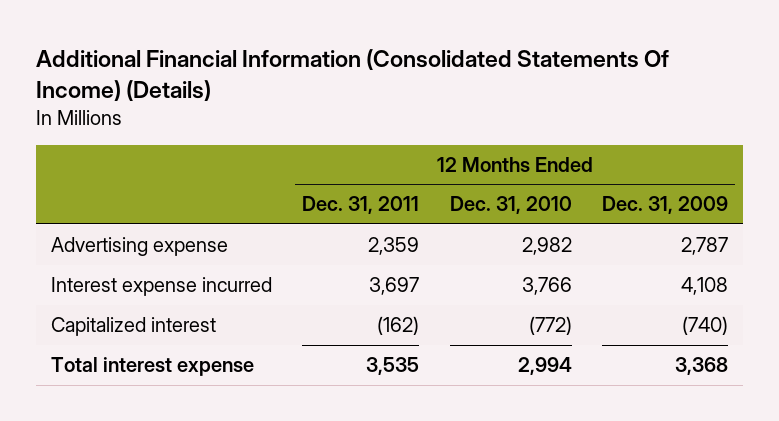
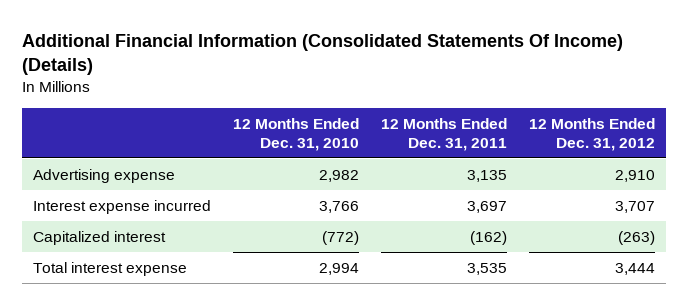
[601,196,728,215] Dec. 31, 2009 -> none
none -> [529,117,656,151] 12 Months Ended Dec. 31, 2012
[368,237,420,256] 2,359 -> [467,169,508,182] 3,135

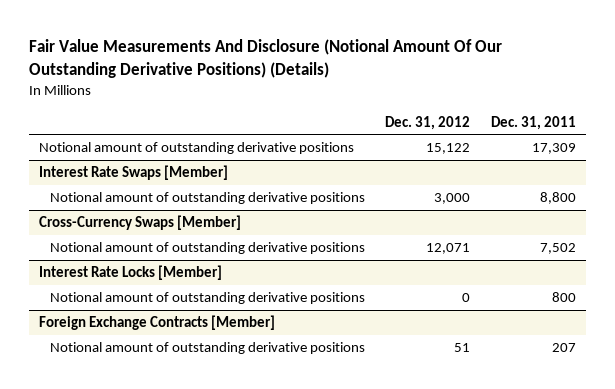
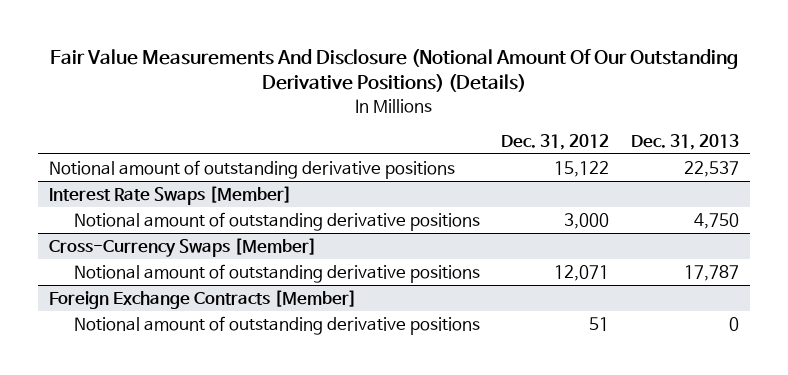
[490,115,576,130] Dec. 31, 2011 -> none
none -> [631,134,740,151] Dec. 31, 2013
[39,265,223,281] Interest Rate Locks [Member] -> none
[49,292,365,305] Notional amount of outstanding derivative positions -> none

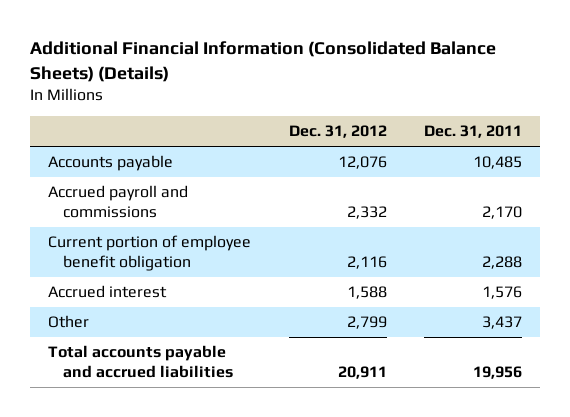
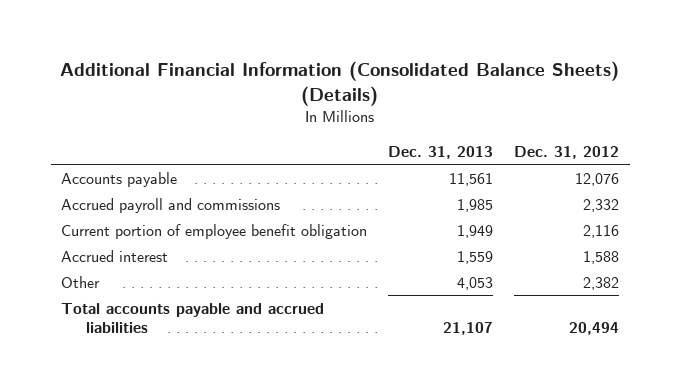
[423,125,522,139] Dec. 31, 2011 -> none
none -> [388,145,494,159] Dec. 31, 2013
[346,316,387,330] 2,799 -> [583,276,620,290] 2,382
[337,365,387,379] 20,911 -> [569,322,620,336] 20,494

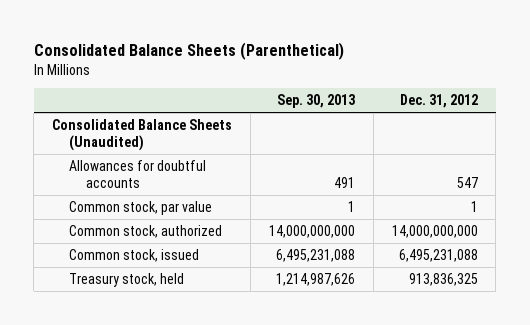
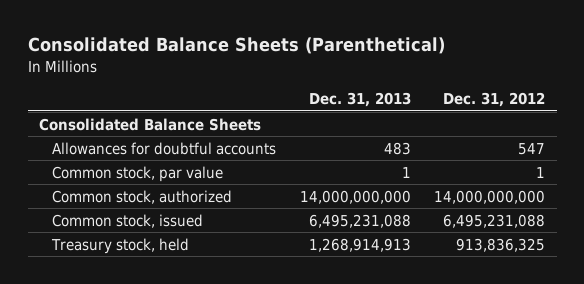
[276,94,355,109] Sep. 30, 2013 -> none
none -> [308,92,411,108] Dec. 31, 2013
[52,118,233,151] Consolidated Balance Sheets (Unaudited) -> [39,117,262,131] Consolidated Balance Sheets

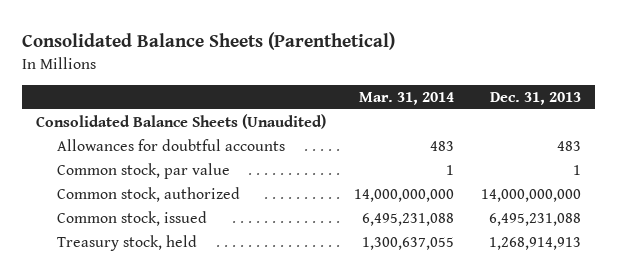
[443,92,546,108] Dec. 31, 2012 -> none
none -> [358,92,454,106] Mar. 31, 2014
[39,117,262,131] Consolidated Balance Sheets -> [36,113,327,129] Consolidated Balance Sheets (Unaudited)

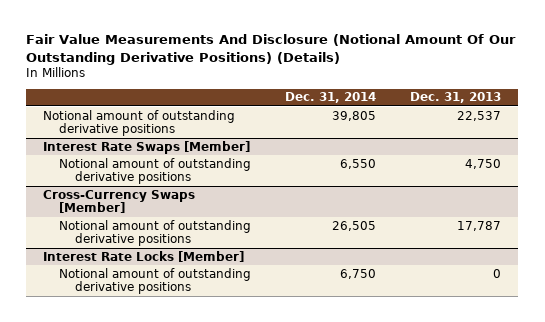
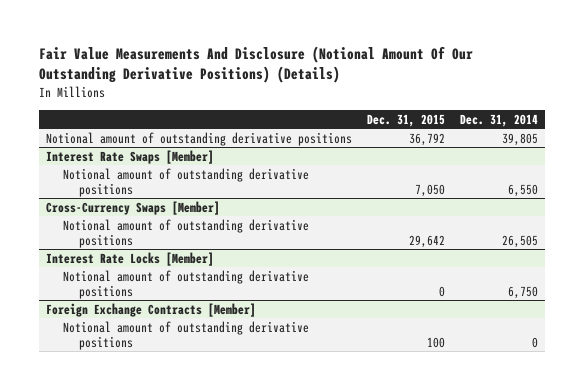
[410,92,502,104] Dec. 31, 2013 -> none
none -> [367,113,446,127] Dec. 31, 2015
none -> [46,302,257,317] Foreign Exchange Contracts [Member]
none -> [62,320,309,350] Notional amount of outstanding derivative positions

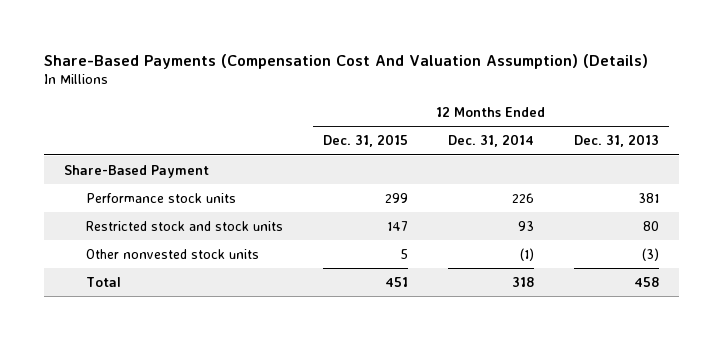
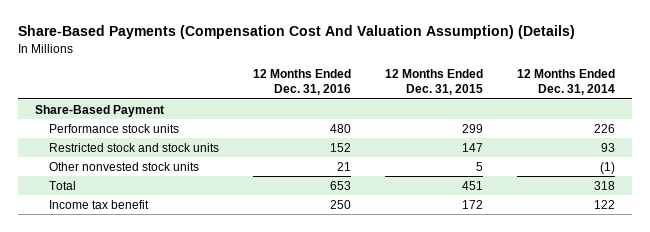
[574,134,660,148] Dec. 31, 2013 -> none
none -> [253,69,352,96] 12 Months Ended Dec. 31, 2016
none -> [49,199,150,209] Income tax benefit

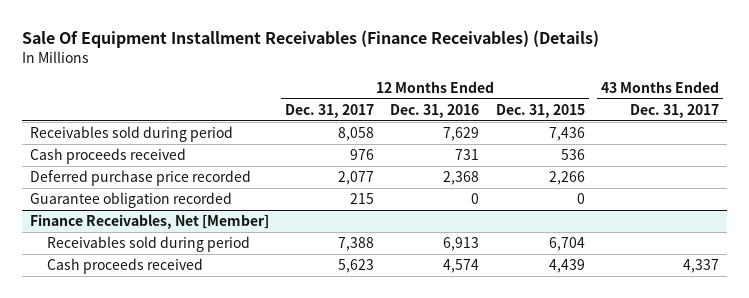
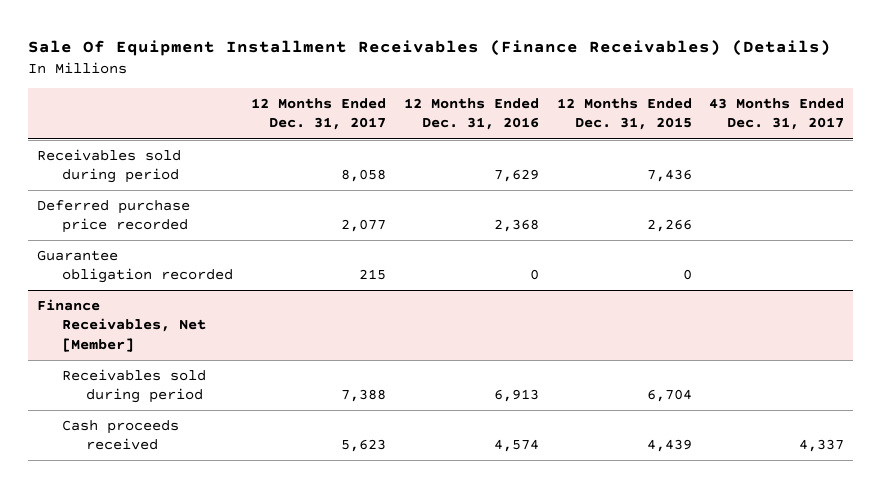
[30,148,187,165] Cash proceeds received -> none

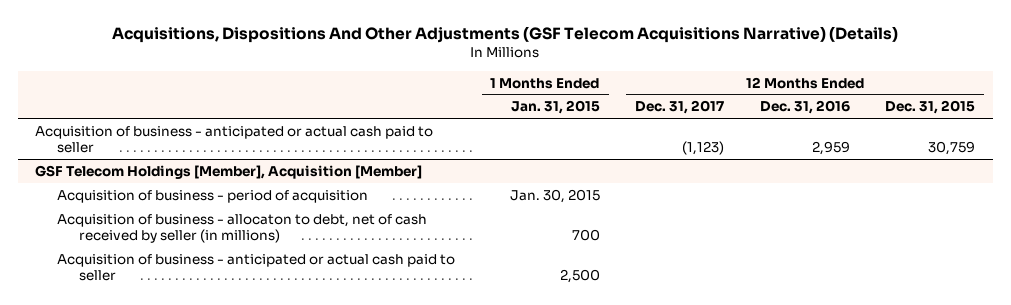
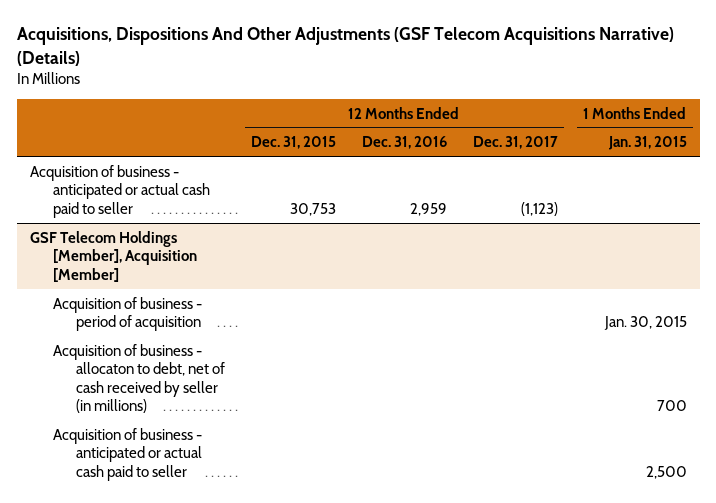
[928,140,976,155] 30,759 -> [290,202,337,216] 30,753

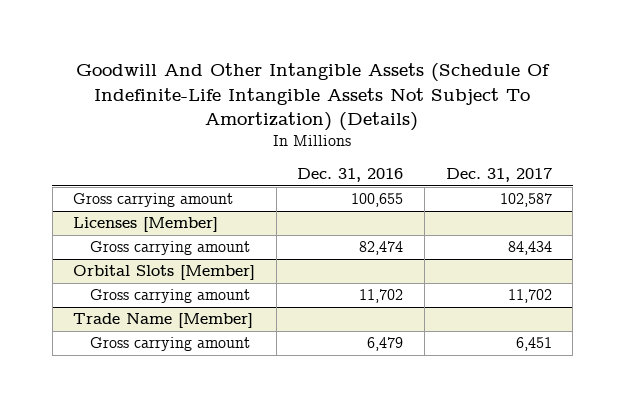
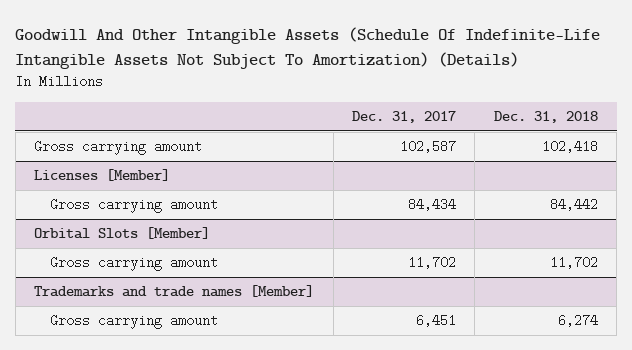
[297,168,404,183] Dec. 31, 2016 -> none
none -> [493,111,598,124] Dec. 31, 2018
[73,313,254,329] Trade Name [Member] -> [34,285,315,298] Trademarks and trade names [Member]

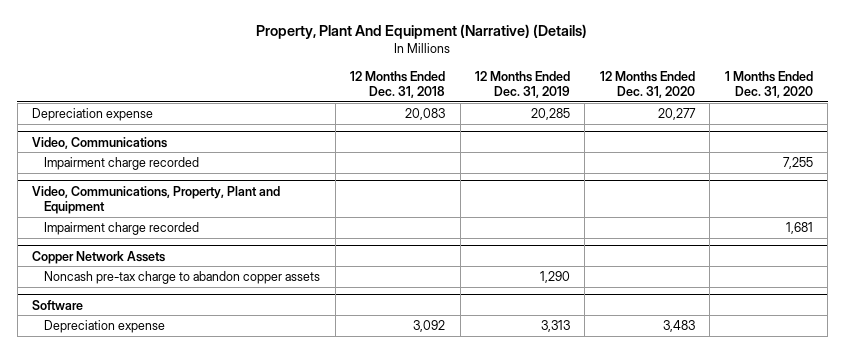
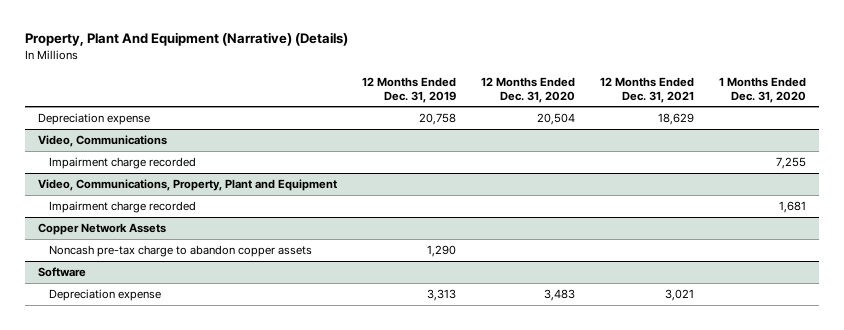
[350,70,446,99] 12 Months Ended Dec. 31, 2018 -> none
none -> [600,76,695,103] 12 Months Ended Dec. 31, 2021
[531,108,571,121] 20,285 -> [418,112,456,125] 20,758
[657,108,696,121] 20,277 -> [537,112,576,125] 20,504

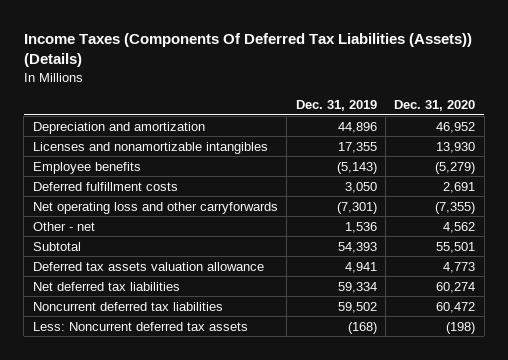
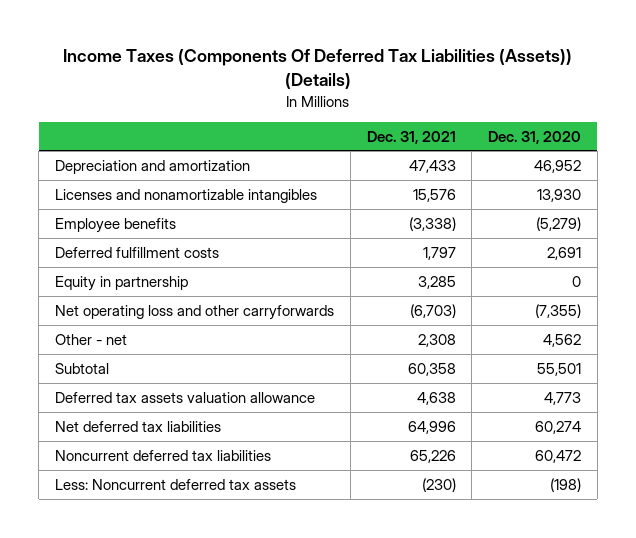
[295,100,377,112] Dec. 31, 2019 -> none
none -> [366,130,456,144] Dec. 31, 2021
none -> [55,275,189,291] Equity in partnership

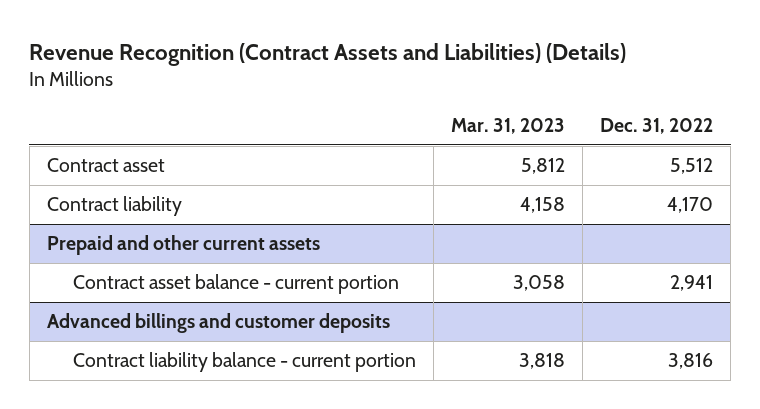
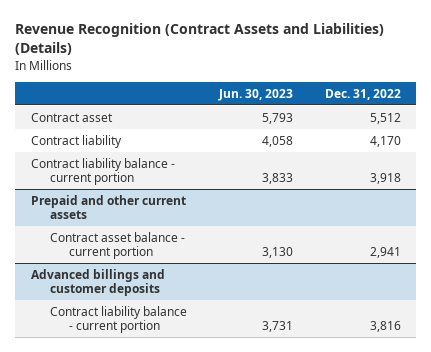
[451,117,566,134] Mar. 31, 2023 -> none
none -> [217,88,293,101] Jun. 30, 2023
none -> [30,157,175,186] Contract liability balance - current portion

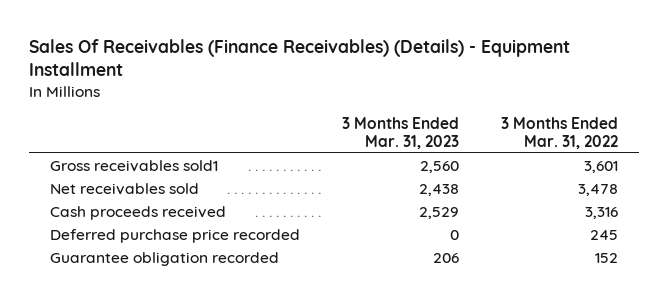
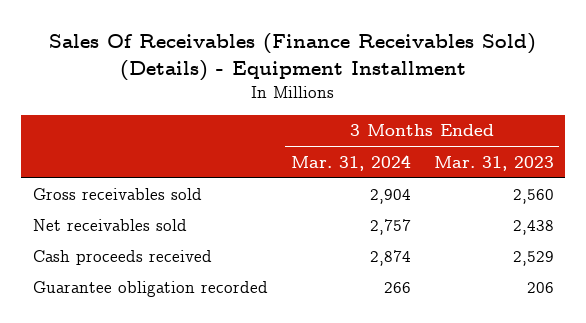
[28,38,570,77] Sales Of Receivables (Finance Receivables) (Details) - Equipment Installment -> [49,32,537,81] Sales Of Receivables (Finance Receivables Sold) (Details) - Equipment Installment
[501,116,619,150] 3 Months Ended Mar. 31, 2022 -> none
none -> [290,154,411,171] Mar. 31, 2024
[49,159,218,172] Gross receivables sold1 -> [32,187,202,200] Gross receivables sold
[49,228,300,243] Deferred purchase price recorded -> none

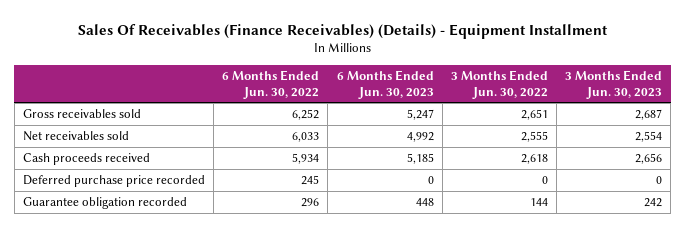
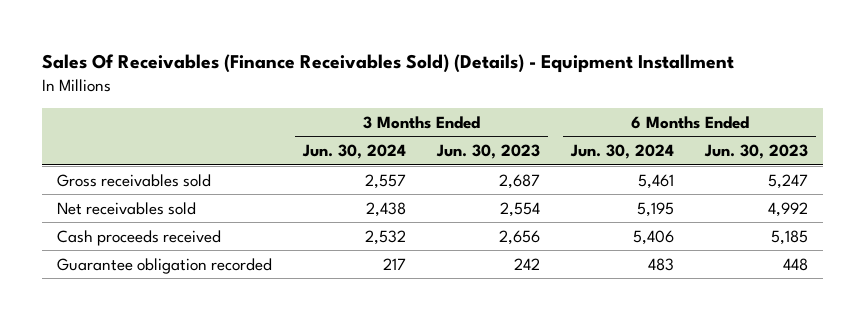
[77,23,608,39] Sales Of Receivables (Finance Receivables) (Details) - Equipment Installment -> [41,54,734,74] Sales Of Receivables (Finance Receivables Sold) (Details) - Equipment Installment
[222,70,320,99] 6 Months Ended Jun. 30, 2022 -> none
[450,70,548,99] 3 Months Ended Jun. 30, 2022 -> none
none -> [302,144,407,160] Jun. 30, 2024
none -> [570,144,675,160] Jun. 30, 2024
[23,175,206,188] Deferred purchase price recorded -> none

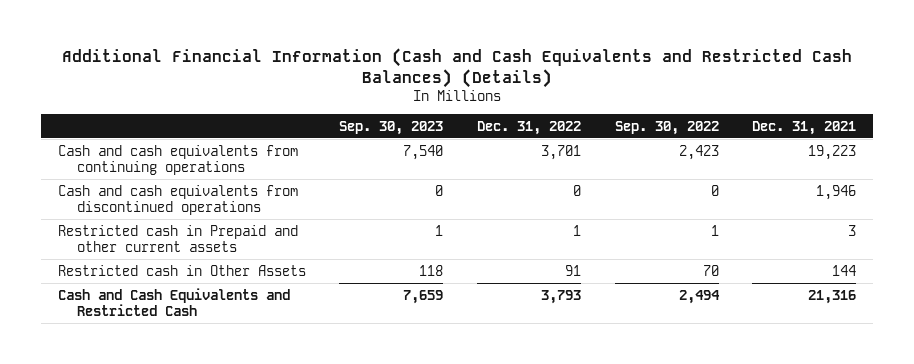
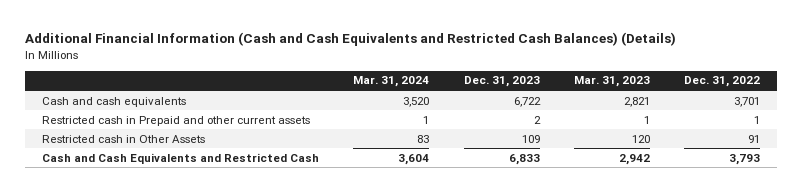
[339,120,444,135] Sep. 30, 2023 -> none
[614,120,719,135] Sep. 30, 2022 -> none
[752,120,857,135] Dec. 31, 2021 -> none
none -> [353,76,430,88] Mar. 31, 2024
none -> [463,76,540,88] Dec. 31, 2023
none -> [573,76,650,88] Mar. 31, 2023
[57,184,298,215] Cash and cash equivalents from discontinued operations -> none
[57,144,298,175] Cash and cash equivalents from continuing operations -> [42,96,187,107] Cash and cash equivalents

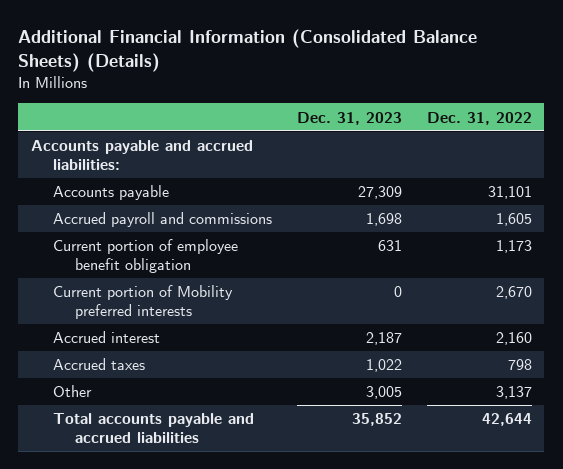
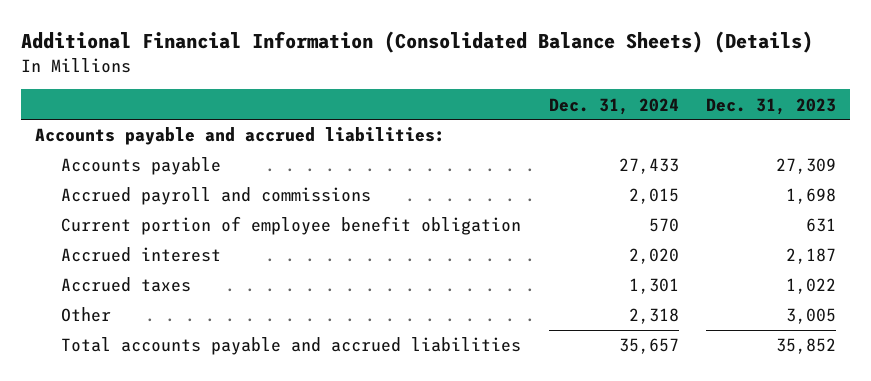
[426,111,532,125] Dec. 31, 2022 -> none
none -> [548,97,679,115] Dec. 31, 2024
[52,285,233,319] Current portion of Mobility preferred interests -> none

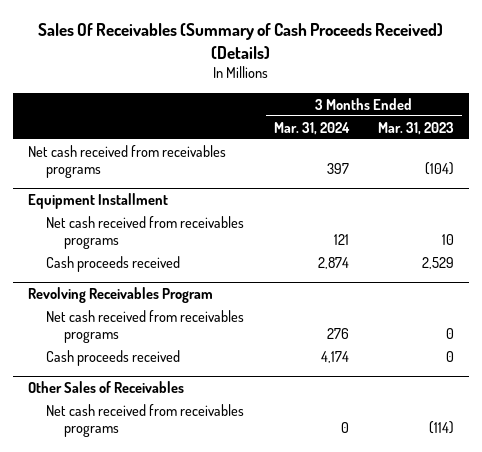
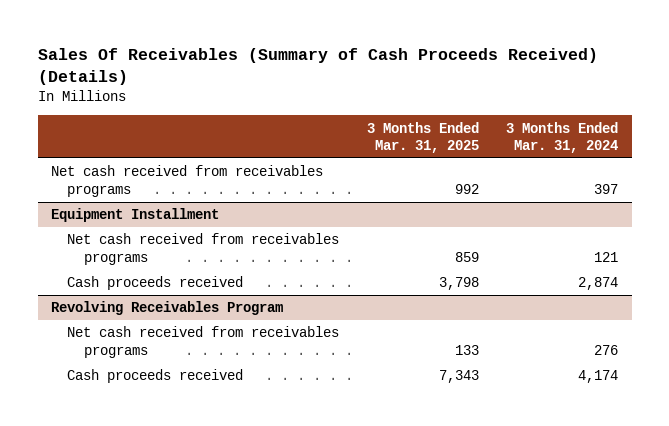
[378,121,455,135] Mar. 31, 2023 -> none
none -> [366,121,479,153] 3 Months Ended Mar. 31, 2025
[27,381,184,394] Other Sales of Receivables -> none
[45,403,244,437] Net cash received from receivables programs -> none

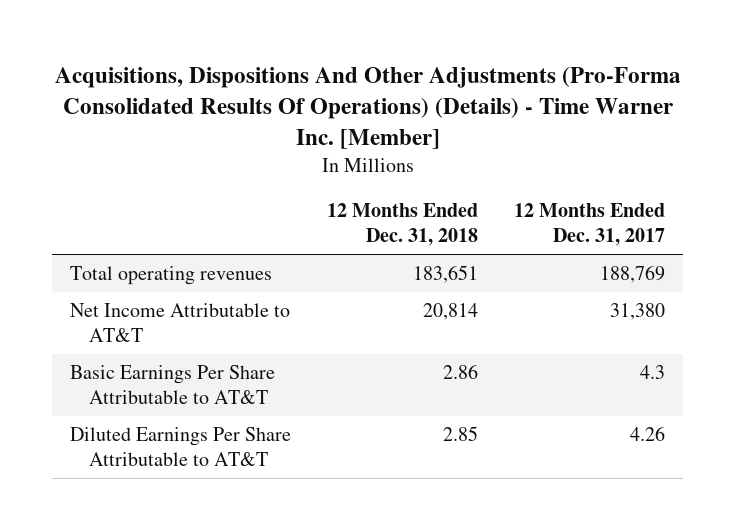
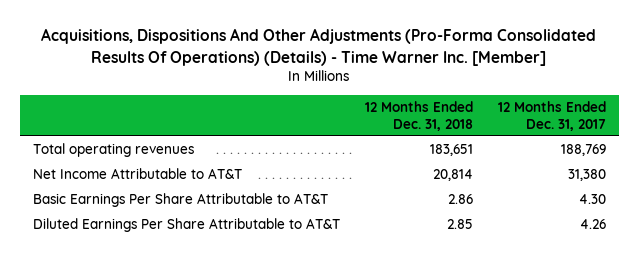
[640,365,666,380] 4.3 -> [579,194,607,205] 4.30

